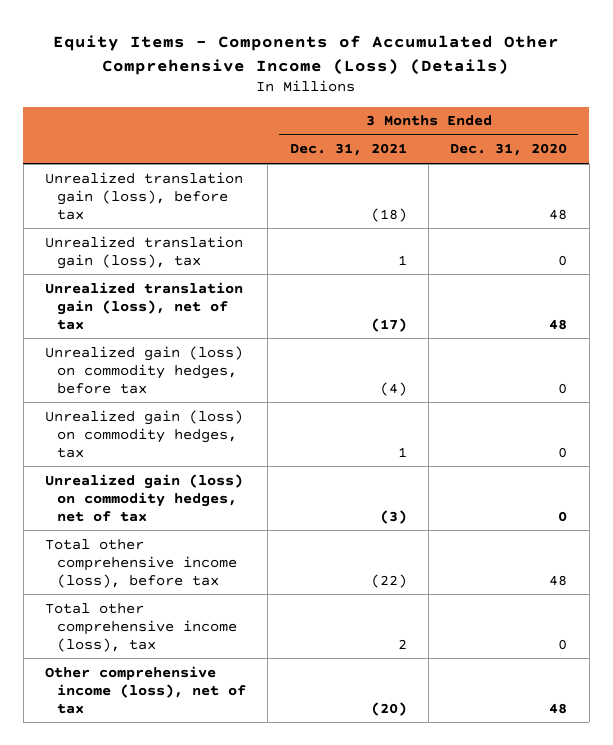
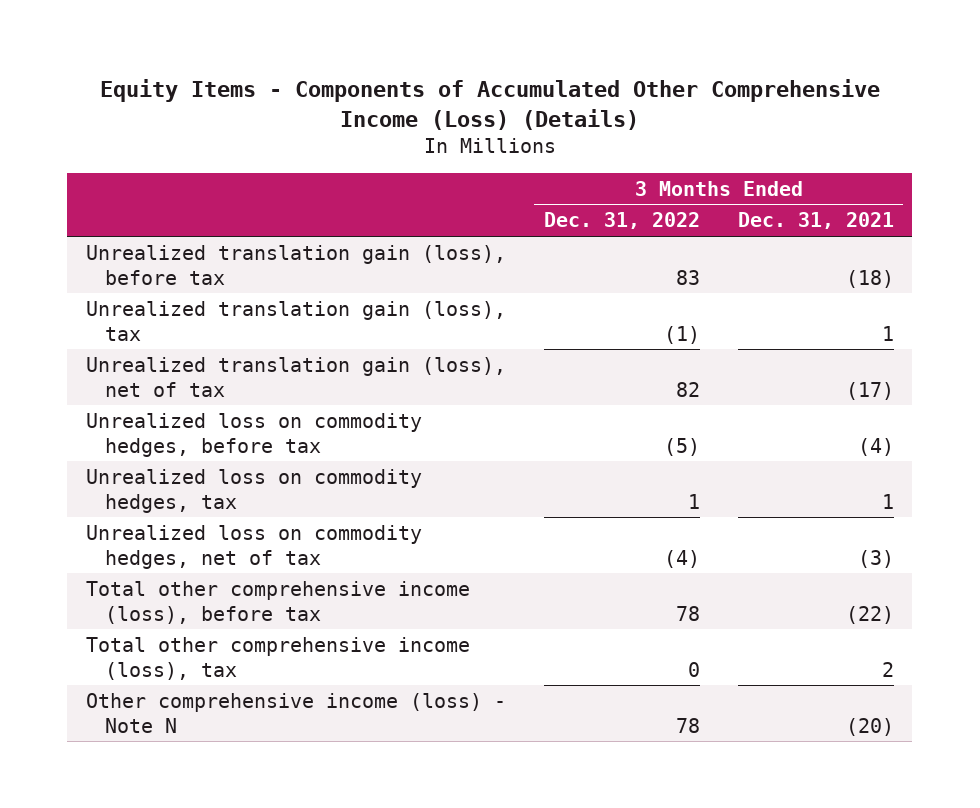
[450,143,568,157] Dec. 31, 2020 -> none
none -> [543,212,700,230] Dec. 31, 2022
[45,345,244,394] Unrealized gain (loss) on commodity hedges, before tax -> [86,412,423,457] Unrealized loss on commodity hedges, before tax
[45,409,244,458] Unrealized gain (loss) on commodity hedges, tax -> [86,468,423,513] Unrealized loss on commodity hedges, tax
[45,473,244,522] Unrealized gain (loss) on commodity hedges, net of tax -> [86,524,423,569] Unrealized loss on commodity hedges, net of tax
[45,665,246,714] Other comprehensive income (loss), net of tax -> [86,692,507,733] Other comprehensive income (loss) - Note N

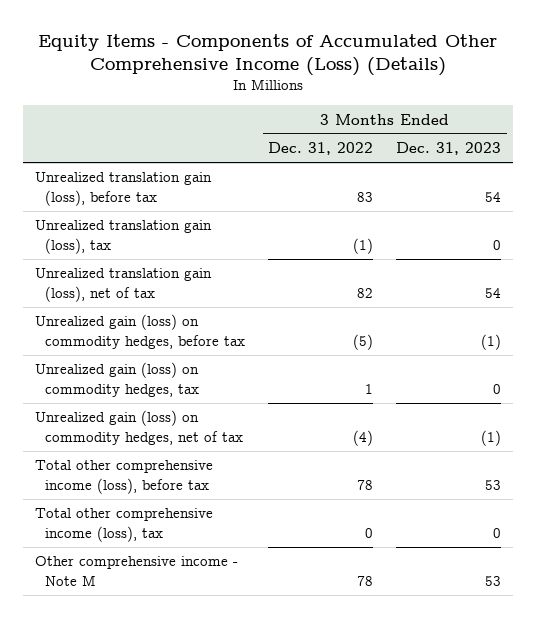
[737,212,894,230] Dec. 31, 2021 -> none
none -> [396,142,502,156] Dec. 31, 2023
[86,412,423,457] Unrealized loss on commodity hedges, before tax -> [34,314,246,349] Unrealized gain (loss) on commodity hedges, before tax
[86,468,423,513] Unrealized loss on commodity hedges, tax -> [34,362,200,397] Unrealized gain (loss) on commodity hedges, tax
[86,524,423,569] Unrealized loss on commodity hedges, net of tax -> [34,410,244,445] Unrealized gain (loss) on commodity hedges, net of tax
[86,692,507,733] Other comprehensive income (loss) - Note N -> [34,556,238,586] Other comprehensive income - Note M

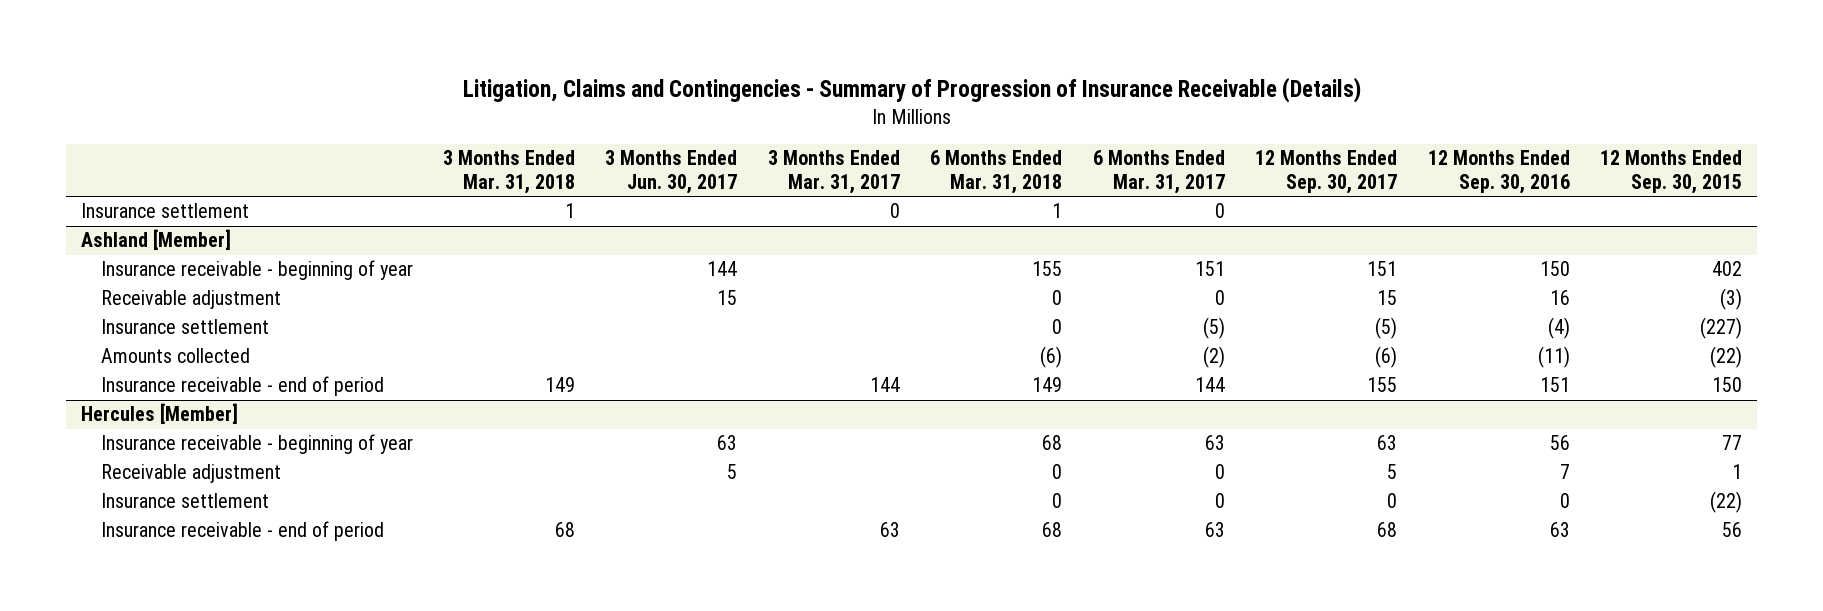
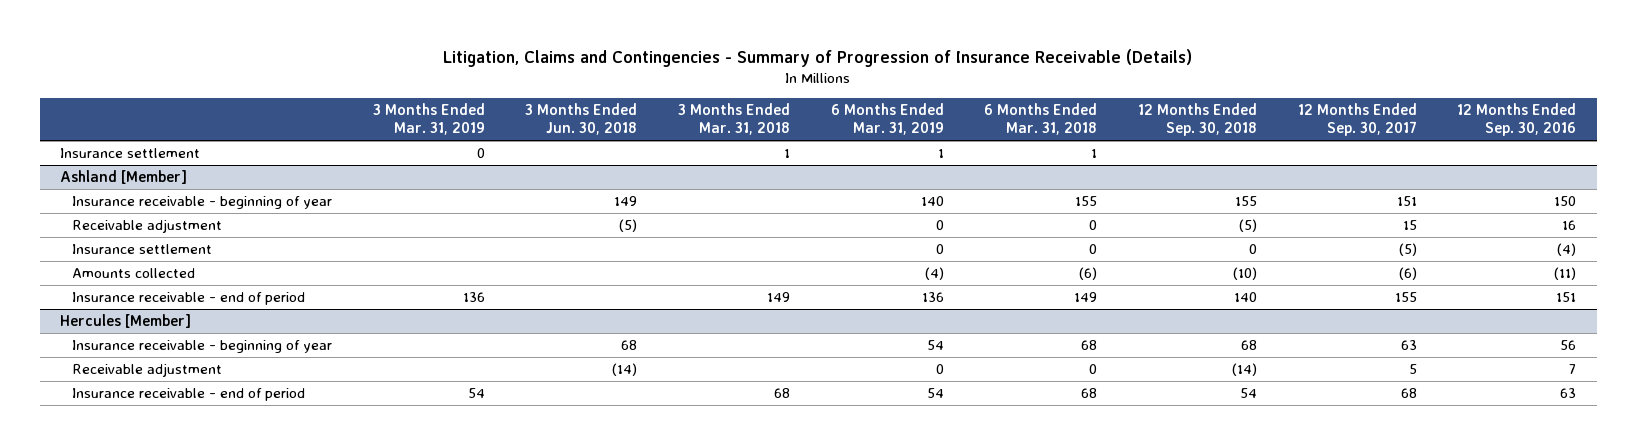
[605,150,738,194] 3 Months Ended Jun. 30, 2017 -> none
[767,150,900,194] 3 Months Ended Mar. 31, 2017 -> none
[1092,150,1225,194] 6 Months Ended Mar. 31, 2017 -> none
[1600,150,1743,194] 12 Months Ended Sep. 30, 2015 -> none
none -> [372,102,485,136] 3 Months Ended Mar. 31, 2019
none -> [525,102,638,136] 3 Months Ended Jun. 30, 2018
none -> [830,102,944,136] 6 Months Ended Mar. 31, 2019
none -> [1137,102,1257,137] 12 Months Ended Sep. 30, 2018
[100,493,269,509] Insurance settlement -> none

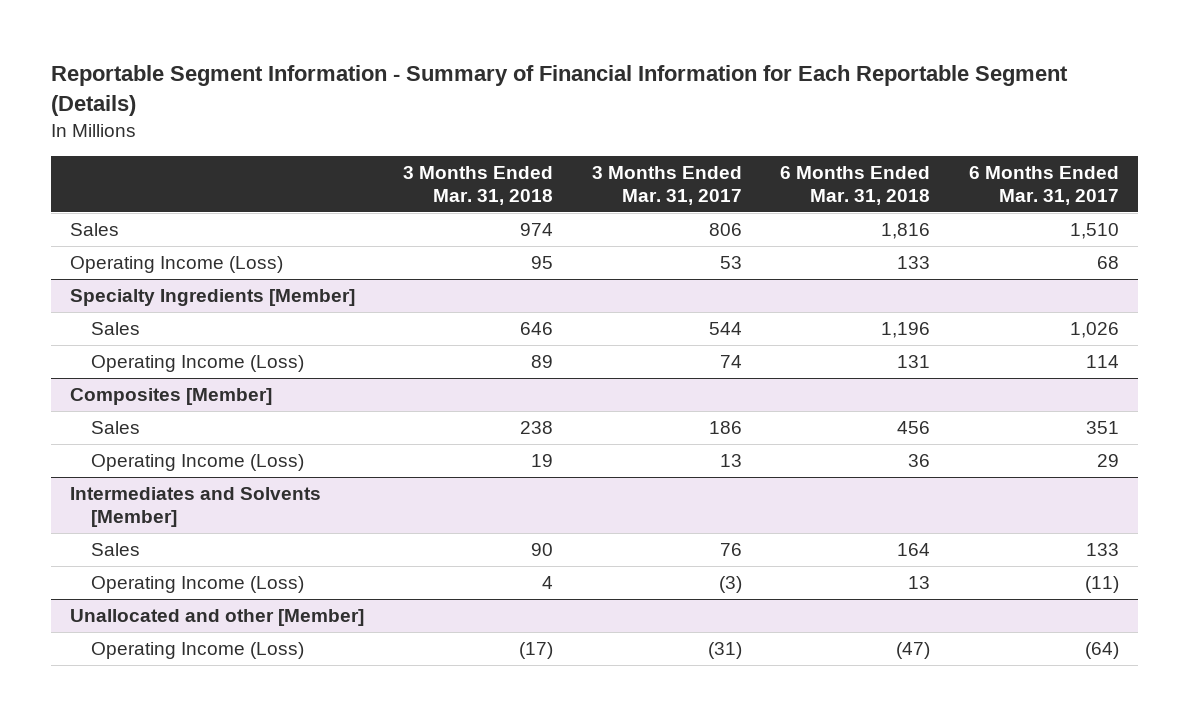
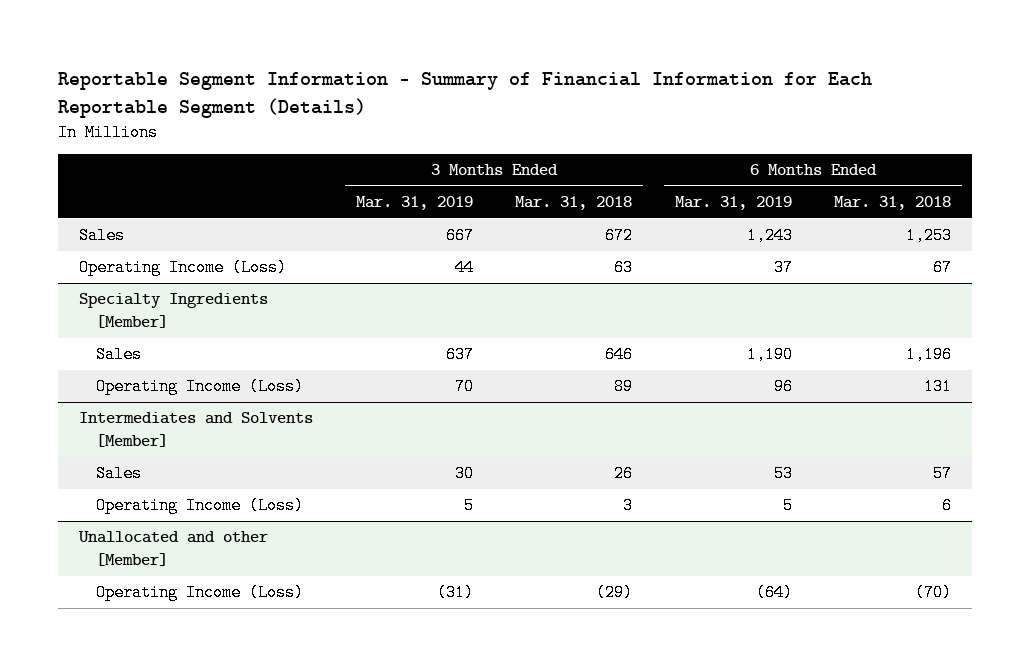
[591,165,742,205] 3 Months Ended Mar. 31, 2017 -> none
[968,165,1119,205] 6 Months Ended Mar. 31, 2017 -> none
none -> [355,196,473,211] Mar. 31, 2019
none -> [674,196,792,211] Mar. 31, 2019
[519,223,553,237] 974 -> [605,227,634,245] 672
[881,223,931,240] 1,816 -> [905,227,952,245] 1,253
[530,256,553,270] 95 -> [614,259,634,277] 63
[897,256,931,270] 133 -> [932,259,952,277] 67
[70,388,273,406] Composites [Member] -> none
[90,421,140,435] Sales -> none
[90,454,304,472] Operating Income (Loss) -> none
[530,543,553,557] 90 -> [614,465,634,483] 26
[897,543,931,557] 164 -> [932,465,952,483] 57
[541,576,553,590] 4 -> [623,497,634,515] 3
[908,576,931,590] 13 -> [941,497,952,515] 6
[518,642,553,660] (17) -> [596,584,634,602] (29)
[896,642,931,660] (47) -> [914,584,952,602] (70)

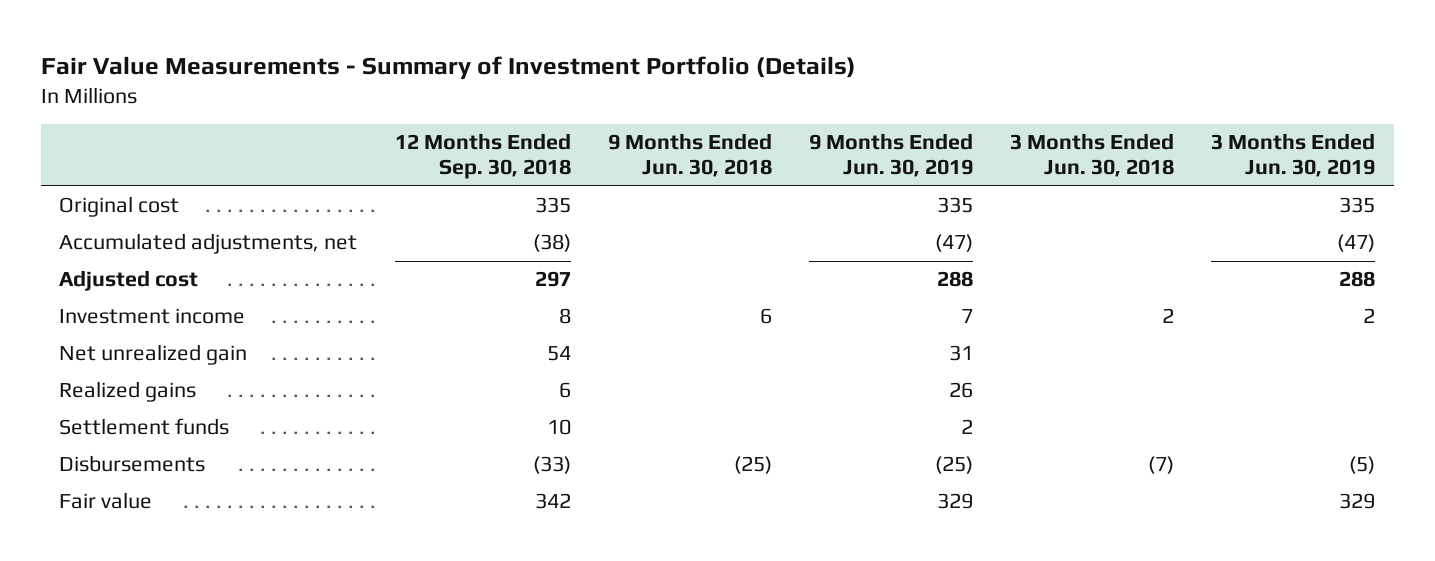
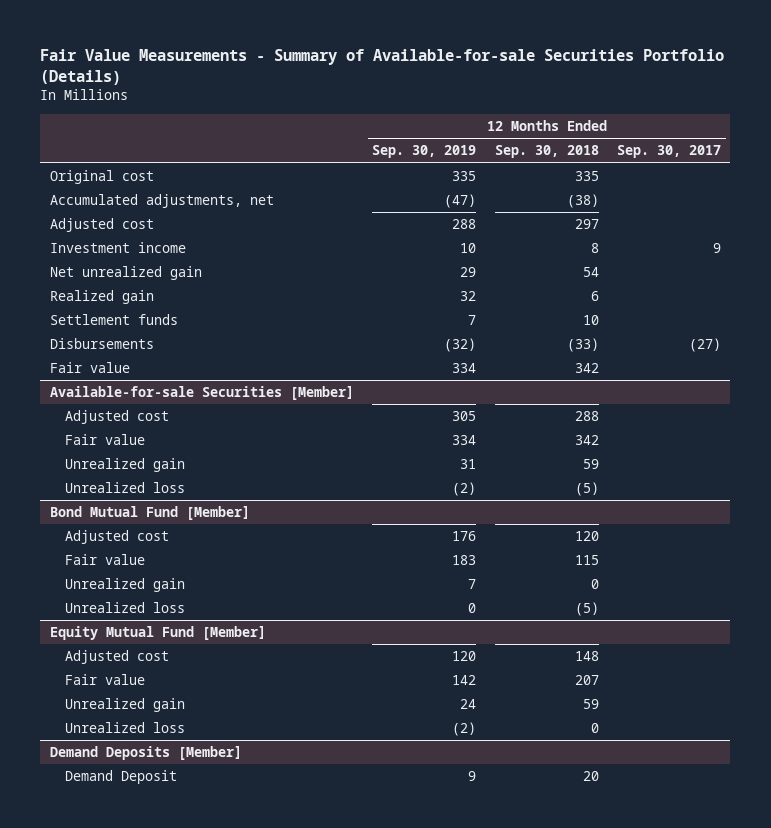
[40,55,856,80] Fair Value Measurements - Summary of Investment Portfolio (Details) -> [40,49,725,86] Fair Value Measurements - Summary of Available-for-sale Securities Portfolio (Details)
[607,133,772,178] 9 Months Ended Jun. 30, 2018 -> none
[808,133,973,178] 9 Months Ended Jun. 30, 2019 -> none
[1010,133,1175,178] 3 Months Ended Jun. 30, 2018 -> none
[1211,133,1376,178] 3 Months Ended Jun. 30, 2019 -> none
none -> [372,145,477,159] Sep. 30, 2019
none -> [617,145,722,159] Sep. 30, 2017
[59,381,197,403] Realized gains -> [49,290,154,305] Realized gain
none -> [49,386,354,401] Available-for-sale Securities [Member]
none -> [65,410,170,425] Adjusted cost
none -> [65,434,146,446] Fair value
none -> [65,458,186,473] Unrealized gain
none -> [65,482,186,494] Unrealized loss
none -> [49,506,250,521] Bond Mutual Fund [Member]
none -> [65,530,170,545] Adjusted cost
none -> [65,554,146,566] Fair value
none -> [65,578,186,593] Unrealized gain
none -> [65,602,186,614] Unrealized loss
none -> [49,626,266,641] Equity Mutual Fund [Member]
none -> [65,650,170,665] Adjusted cost
none -> [65,674,146,686] Fair value
none -> [65,698,186,713] Unrealized gain
none -> [65,722,186,734] Unrealized loss
none -> [49,746,242,761] Demand Deposits [Member]
none -> [65,770,178,785] Demand Deposit

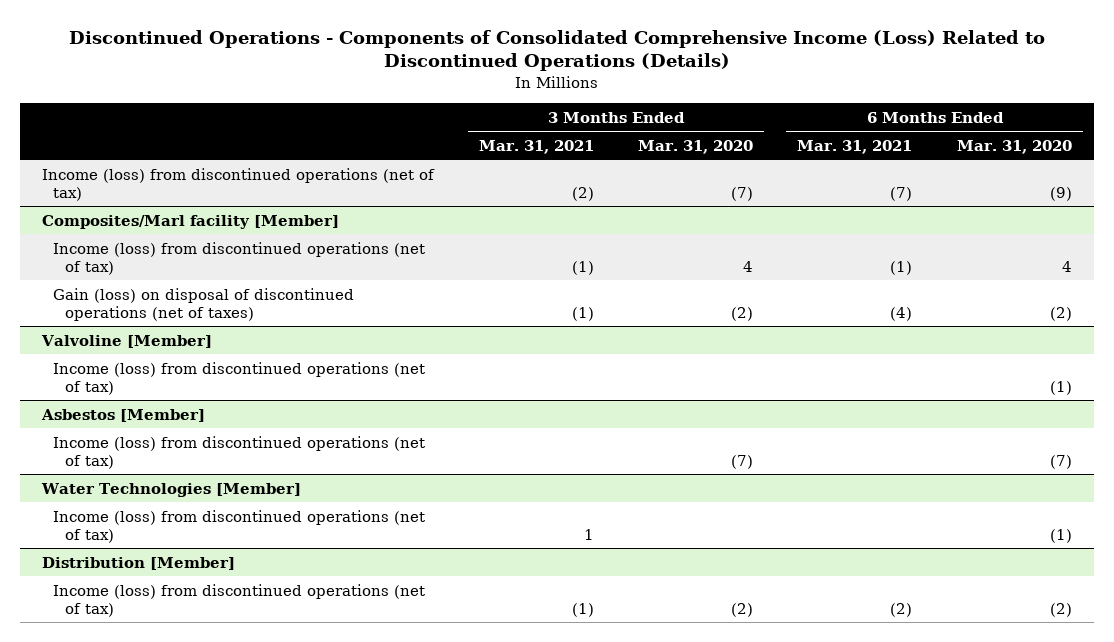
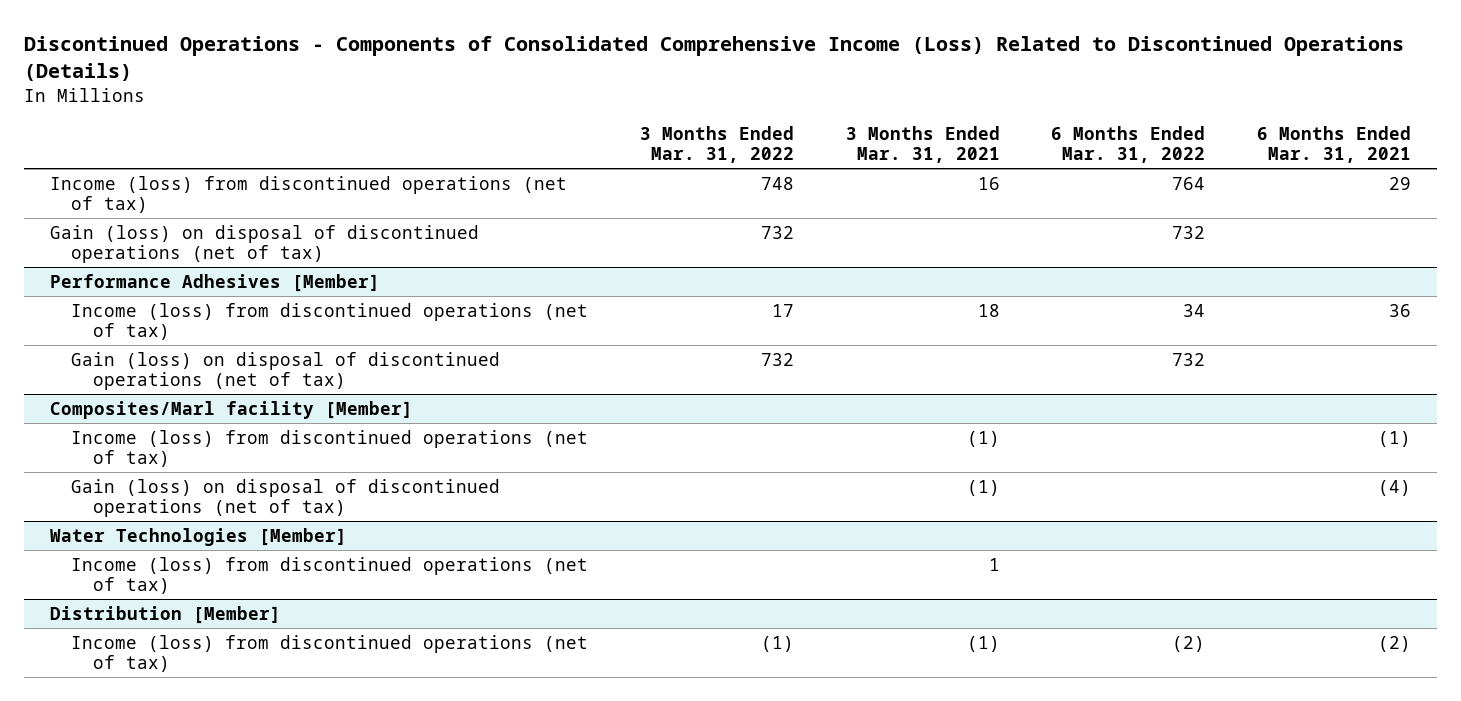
[638,139,754,154] Mar. 31, 2020 -> none
[956,139,1072,154] Mar. 31, 2020 -> none
none -> [639,125,794,164] 3 Months Ended Mar. 31, 2022
none -> [1051,125,1206,164] 6 Months Ended Mar. 31, 2022
[571,186,594,201] (2) -> [977,176,1000,190] 16
[890,186,913,201] (7) -> [1389,176,1412,190] 29
none -> [49,224,479,264] Gain (loss) on disposal of discontinued operations (net of tax)
none -> [49,273,380,292] Performance Adhesives [Member]
none -> [71,302,589,341] Income (loss) from discontinued operations (net of tax)
none -> [71,351,501,391] Gain (loss) on disposal of discontinued operations (net of tax)
[41,334,213,348] Valvoline [Member] -> none
[53,361,426,395] Income (loss) from discontinued operations (net of tax) -> none
[41,408,206,422] Asbestos [Member] -> none
[53,435,426,469] Income (loss) from discontinued operations (net of tax) -> none
[53,287,355,321] Gain (loss) on disposal of discontinued operations (net of taxes) -> [71,478,501,518] Gain (loss) on disposal of discontinued operations (net of tax)

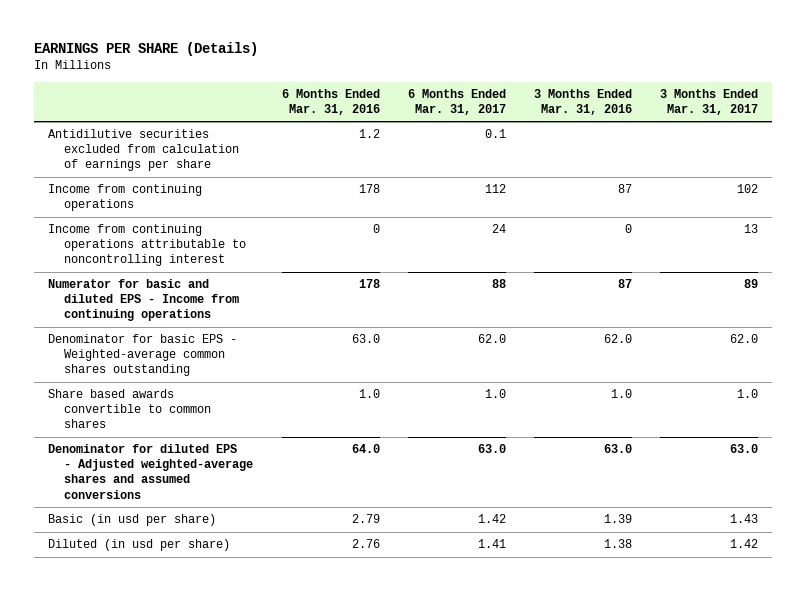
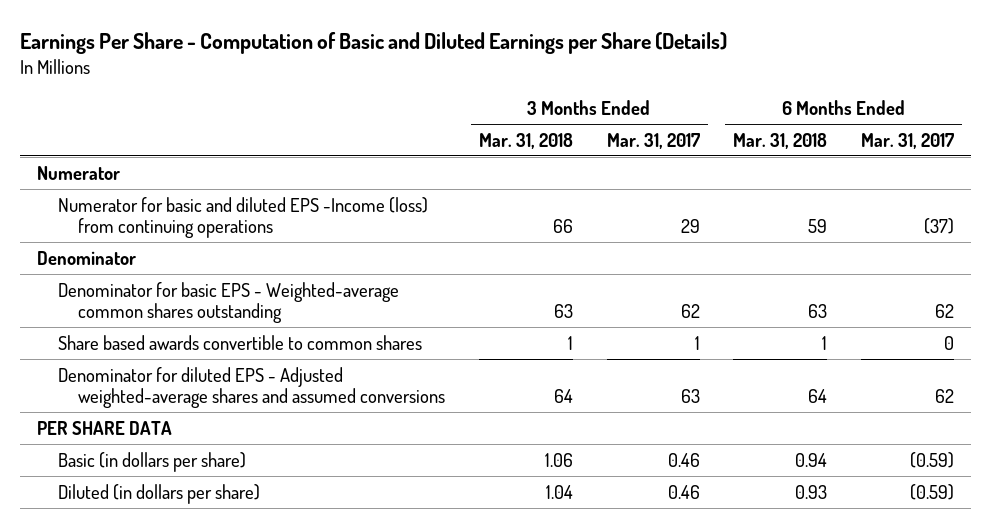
[33,41,258,56] EARNINGS PER SHARE (Details) -> [20,32,728,55] Earnings Per Share - Computation of Basic and Diluted Earnings per Share (Details)
[281,88,380,115] 6 Months Ended Mar. 31, 2016 -> none
[534,88,633,115] 3 Months Ended Mar. 31, 2016 -> none
none -> [479,132,574,149] Mar. 31, 2018
none -> [733,132,828,149] Mar. 31, 2018
[48,129,240,172] Antidilutive securities excluded from calculation of earnings per share -> none
[48,224,247,267] Income from continuing operations attributable to noncontrolling interest -> none
[48,279,240,322] Numerator for basic and diluted EPS - Income from continuing operations -> none
none -> [37,165,121,180] Numerator
[48,184,203,212] Income from continuing operations -> [57,196,428,239] Numerator for basic and diluted EPS -Income (loss) from continuing operations
[484,184,506,194] 112 -> [923,218,954,235] (37)
[737,184,759,194] 102 -> [680,219,700,234] 29
none -> [37,250,137,265] Denominator
[477,334,506,344] 62.0 -> [934,304,954,319] 62
[730,334,759,344] 62.0 -> [680,304,700,319] 62
[484,389,506,399] 1.0 -> [943,335,954,350] 0
[737,389,759,399] 1.0 -> [694,335,700,350] 1
[477,444,506,454] 63.0 -> [934,389,954,404] 62
[730,444,759,454] 63.0 -> [680,389,700,404] 63
none -> [37,420,173,435] PER SHARE DATA
[48,514,217,527] Basic (in usd per share) -> [57,451,246,472] Basic (in dollars per share)
[477,514,506,524] 1.42 -> [909,451,954,468] (0.59)
[730,514,759,524] 1.43 -> [667,452,700,467] 0.46
[48,539,231,552] Diluted (in usd per share) -> [57,483,260,504] Diluted (in dollars per share)
[477,539,506,549] 1.41 -> [909,483,954,500] (0.59)
[730,539,759,549] 1.42 -> [667,484,700,499] 0.46

